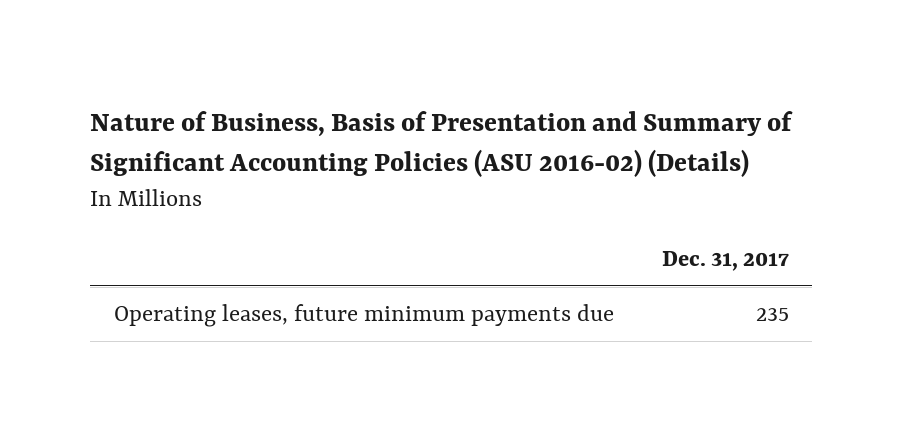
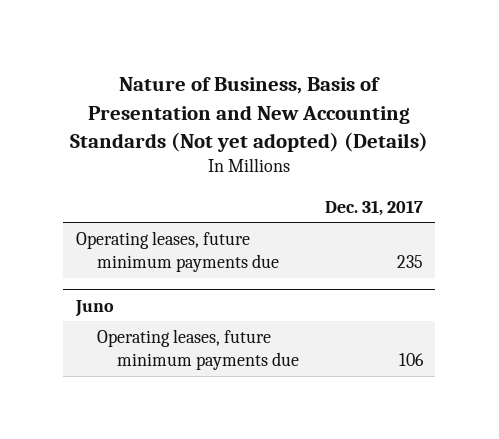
[90,110,794,177] Nature of Business, Basis of Presentation and Summary of Significant Accounting Policies (ASU 2016-02) (Details) -> [70,77,429,152] Nature of Business, Basis of Presentation and New Accounting Standards (Not yet adopted) (Details)
none -> [74,299,114,317] Juno
none -> [96,329,300,371] Operating leases, future minimum payments due

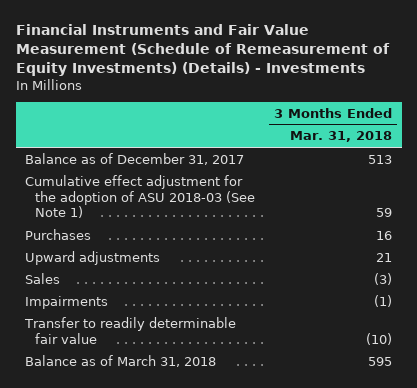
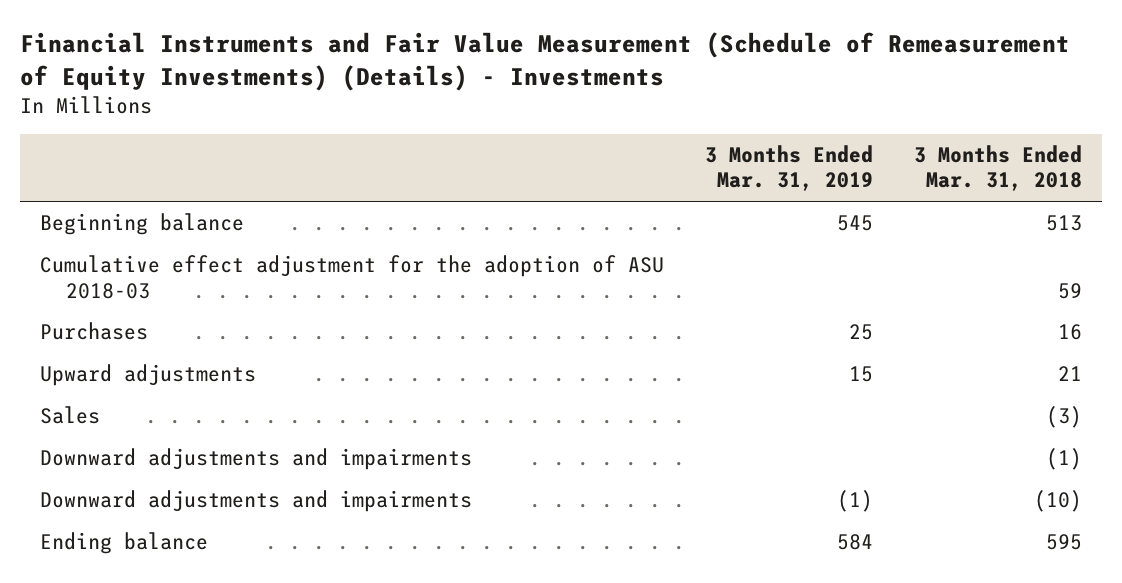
none -> [705,144,874,192] 3 Months Ended Mar. 31, 2019
[25,152,245,165] Balance as of December 31, 2017 -> [40,213,245,236] Beginning balance
[25,174,255,219] Cumulative effect adjustment for the adoption of ASU 2018-03 (See Note 1) -> [40,255,665,299] Cumulative effect adjustment for the adoption of ASU 2018-03
[25,295,109,309] Impairments -> none
none -> [40,448,473,471] Downward adjustments and impairments
[24,316,237,344] Transfer to readily determinable fair value -> [40,490,473,513] Downward adjustments and impairments
[25,354,217,367] Balance as of March 31, 2018 -> [40,532,209,555] Ending balance

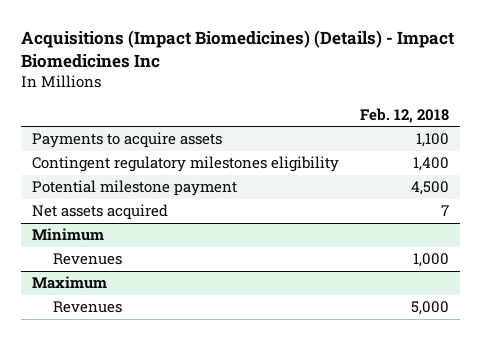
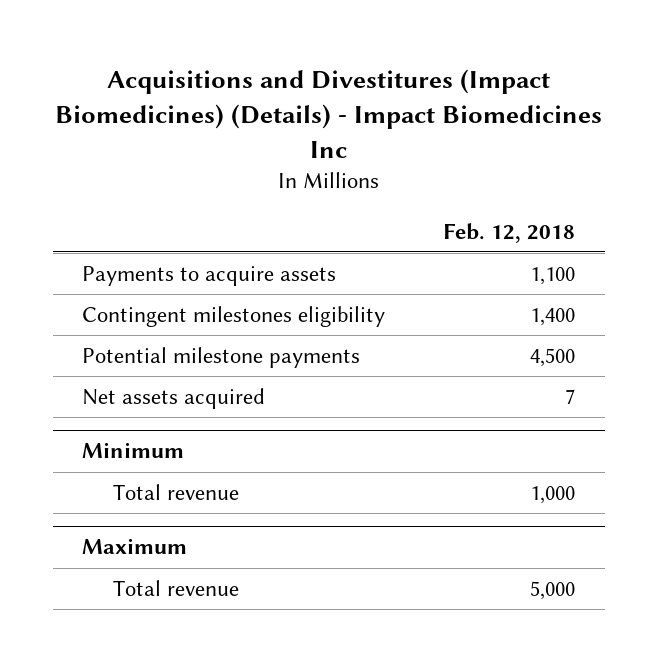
[20,29,454,69] Acquisitions (Impact Biomedicines) (Details) - Impact Biomedicines Inc -> [54,68,602,158] Acquisitions and Divestitures (Impact Biomedicines) (Details) - Impact Biomedicines Inc
[31,156,339,173] Contingent regulatory milestones eligibility -> [81,305,385,327] Contingent milestones eligibility
[31,180,237,197] Potential milestone payment -> [81,346,360,368] Potential milestone payments
[53,253,123,266] Revenues -> [113,483,240,500] Total revenue
[53,301,123,314] Revenues -> [113,579,240,596] Total revenue

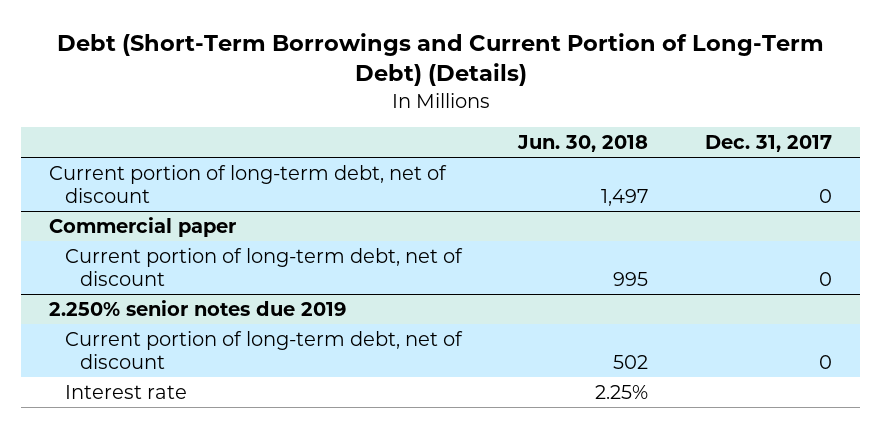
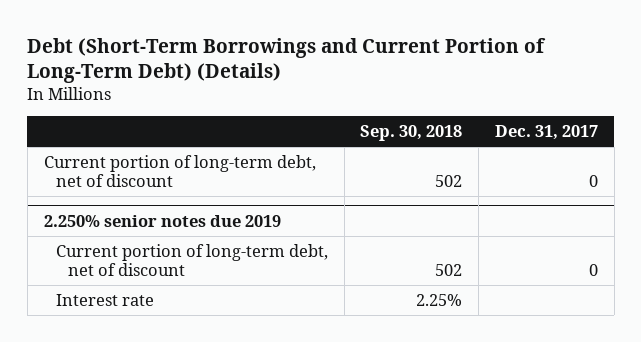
[517,134,649,152] Jun. 30, 2018 -> none
none -> [360,125,463,142] Sep. 30, 2018
[49,216,237,237] Commercial paper -> none
[64,247,463,287] Current portion of long-term debt, net of discount -> none

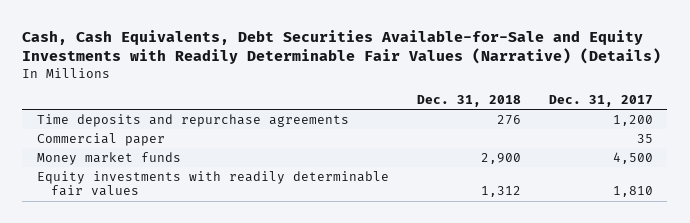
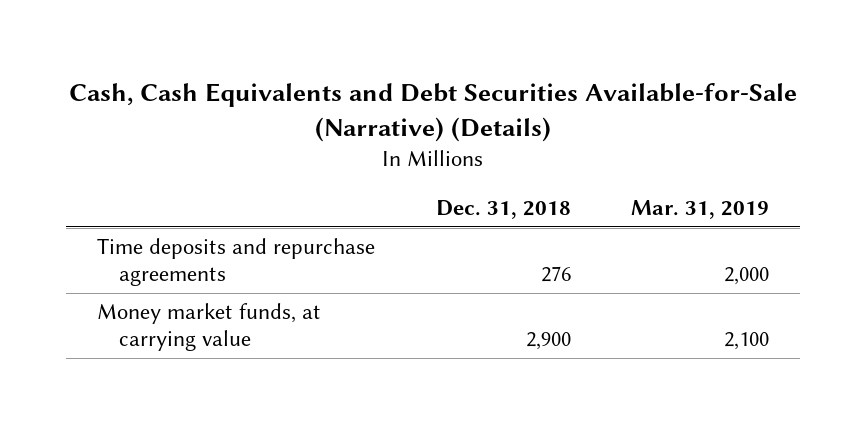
[22,29,662,65] Cash, Cash Equivalents, Debt Securities Available-for-Sale and Equity Investments with Readily Determinable Fair Values (Narrative) (Details) -> [69,83,798,143] Cash, Cash Equivalents and Debt Securities Available-for-Sale (Narrative) (Details)
[549,95,654,108] Dec. 31, 2017 -> none
none -> [631,200,770,220] Mar. 31, 2019
[36,132,165,146] Commercial paper -> none
[36,170,389,197] Equity investments with readily determinable fair values -> none
[36,151,181,165] Money market funds -> [96,303,321,352] Money market funds, at carrying value

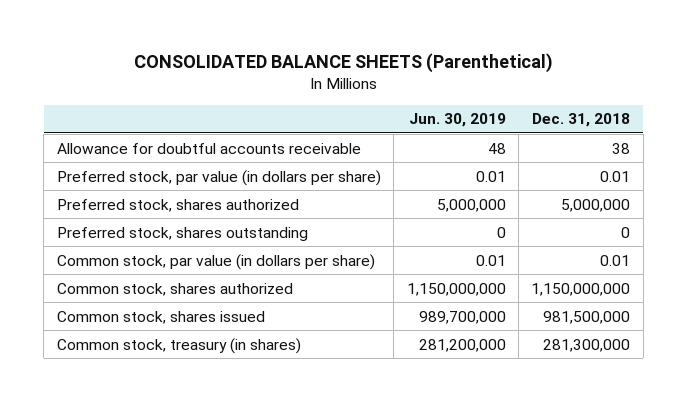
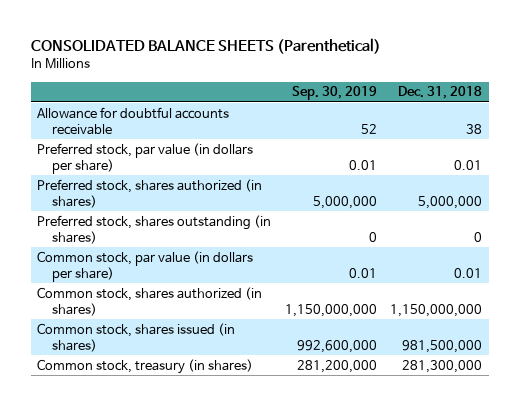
[408,113,506,128] Jun. 30, 2019 -> none
none -> [291,86,377,101] Sep. 30, 2019
[56,198,299,212] Preferred stock, shares authorized -> [37,178,263,209] Preferred stock, shares authorized (in shares)
[56,226,308,241] Preferred stock, shares outstanding -> [37,214,272,245] Preferred stock, shares outstanding (in shares)
[56,282,293,296] Common stock, shares authorized -> [37,286,263,317] Common stock, shares authorized (in shares)
[56,310,265,324] Common stock, shares issued -> [37,322,236,353] Common stock, shares issued (in shares)

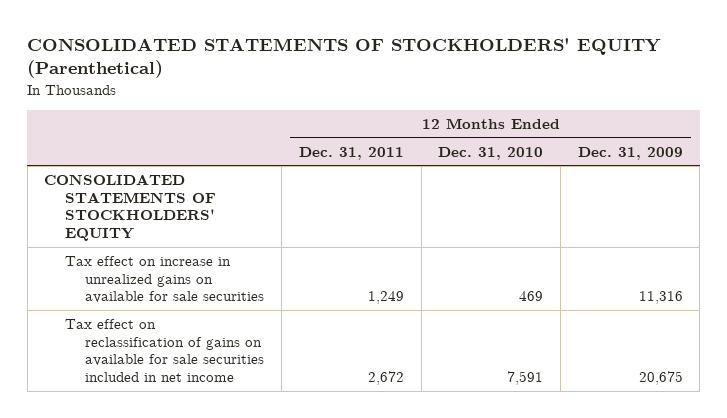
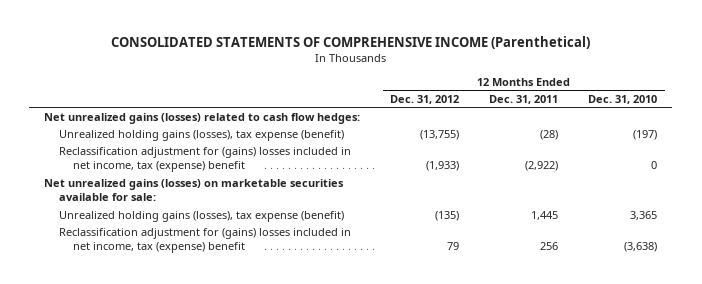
[27,37,662,79] CONSOLIDATED STATEMENTS OF STOCKHOLDERS' EQUITY (Parenthetical) -> [110,35,590,49] CONSOLIDATED STATEMENTS OF COMPREHENSIVE INCOME (Parenthetical)
[577,146,683,160] Dec. 31, 2009 -> none
none -> [390,94,460,104] Dec. 31, 2012
[44,174,216,242] CONSOLIDATED STATEMENTS OF STOCKHOLDERS' EQUITY -> none
none -> [44,112,361,124] Net unrealized gains (losses) related to cash flow hedges:
none -> [58,129,344,141] Unrealized holding gains (losses), tax expense (benefit)
none -> [58,146,351,173] Reclassification adjustment for (gains) losses included in net income, tax (expense) benefit
none -> [44,178,345,202] Net unrealized gains (losses) on marketable securities available for sale:
[64,256,265,304] Tax effect on increase in unrealized gains on available for sale securities -> [58,210,344,222] Unrealized holding gains (losses), tax expense (benefit)
[367,291,404,305] 1,249 -> [531,210,559,220] 1,445
[519,291,544,302] 469 -> [630,210,658,220] 3,365
[64,319,265,383] Tax effect on reclassification of gains on available for sale securities included in net income -> [58,227,351,254] Reclassification adjustment for (gains) losses included in net income, tax (expense) benefit
[367,371,404,386] 2,672 -> [540,242,559,251] 256
[507,371,544,386] 7,591 -> [624,242,658,253] (3,638)

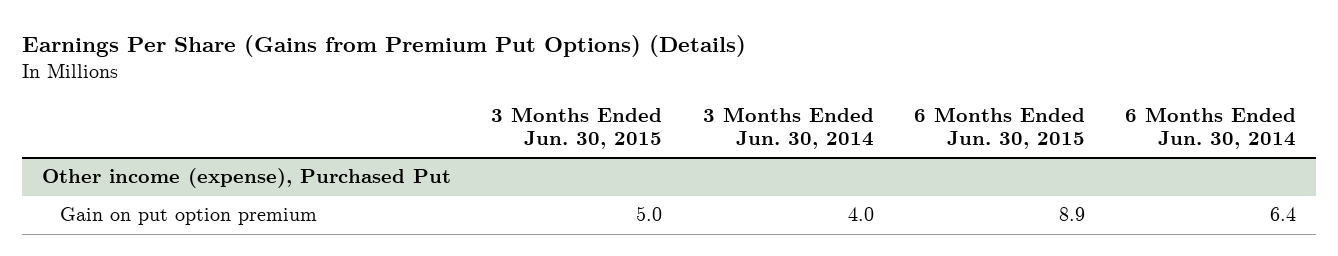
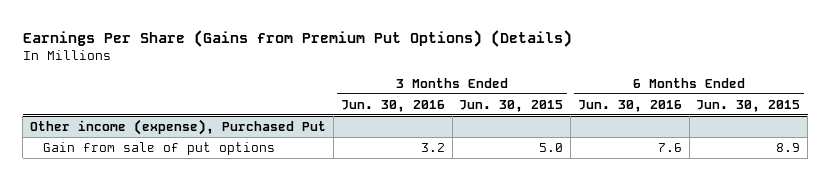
[702,107,874,150] 3 Months Ended Jun. 30, 2014 -> none
[1125,107,1297,150] 6 Months Ended Jun. 30, 2014 -> none
none -> [340,99,445,112] Jun. 30, 2016
none -> [577,99,682,112] Jun. 30, 2016
[59,207,317,226] Gain on put option premium -> [43,142,276,156] Gain from sale of put options

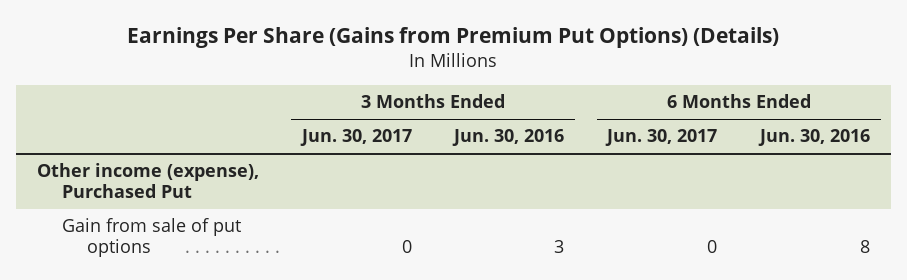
[459,99,564,112] Jun. 30, 2015 -> none
[696,99,801,112] Jun. 30, 2015 -> none
none -> [299,129,412,147] Jun. 30, 2017
none -> [605,129,718,147] Jun. 30, 2017
[420,143,445,153] 3.2 -> [554,240,565,254] 3
[657,143,682,153] 7.6 -> [859,240,870,254] 8

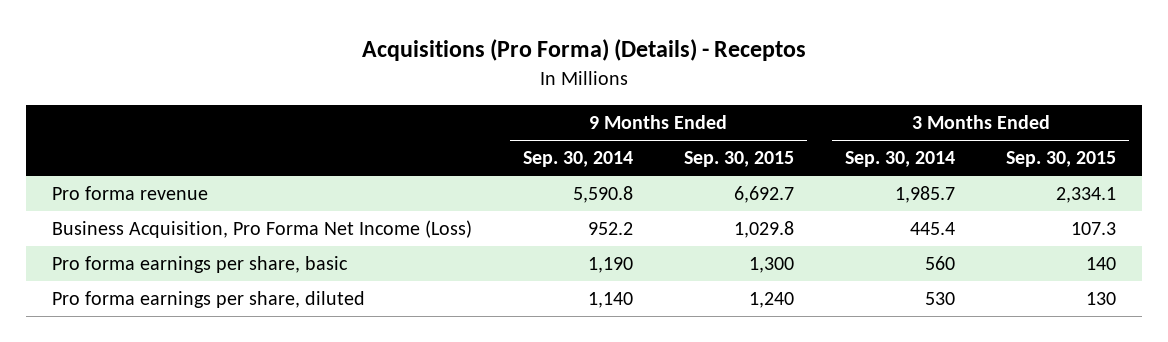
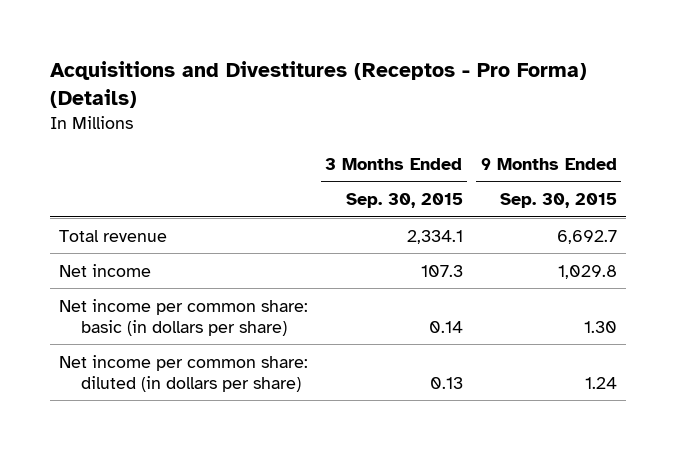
[361,39,806,62] Acquisitions (Pro Forma) (Details) - Receptos -> [49,61,587,108] Acquisitions and Divestitures (Receptos - Pro Forma) (Details)
[522,151,633,168] Sep. 30, 2014 -> none
[845,151,956,168] Sep. 30, 2014 -> none
[51,186,208,201] Pro forma revenue -> [58,229,167,242] Total revenue
[51,220,472,239] Business Acquisition, Pro Forma Net Income (Loss) -> [58,263,151,277] Net income
[51,256,348,274] Pro forma earnings per share, basic -> [58,298,308,337] Net income per common share: basic (in dollars per share)
[748,257,794,274] 1,300 -> [583,321,617,334] 1.30
[1086,257,1117,271] 140 -> [428,321,463,334] 0.14
[51,291,365,309] Pro forma earnings per share, diluted -> [58,354,308,393] Net income per common share: diluted (in dollars per share)
[748,292,794,309] 1,240 -> [584,377,617,390] 1.24
[1086,292,1117,306] 130 -> [429,377,463,390] 0.13

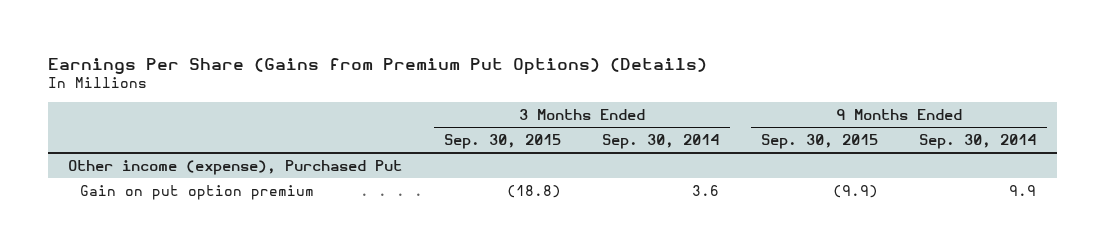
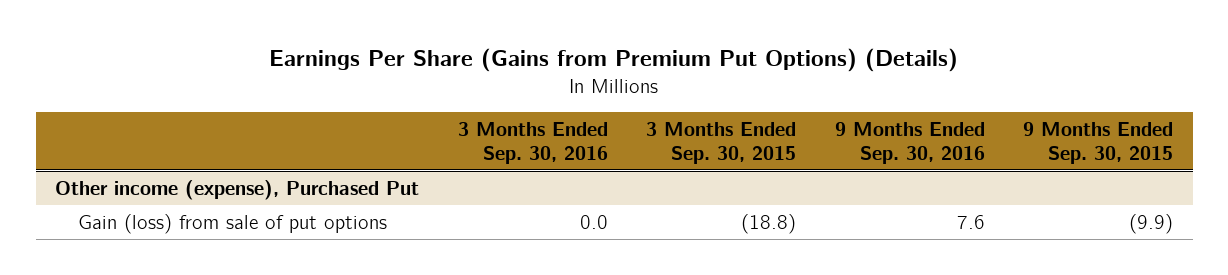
[602,134,720,150] Sep. 30, 2014 -> none
[919,134,1037,150] Sep. 30, 2014 -> none
none -> [457,121,608,164] 3 Months Ended Sep. 30, 2016
none -> [834,121,985,164] 9 Months Ended Sep. 30, 2016
[79,184,314,200] Gain on put option premium -> [77,213,387,234] Gain (loss) from sale of put options

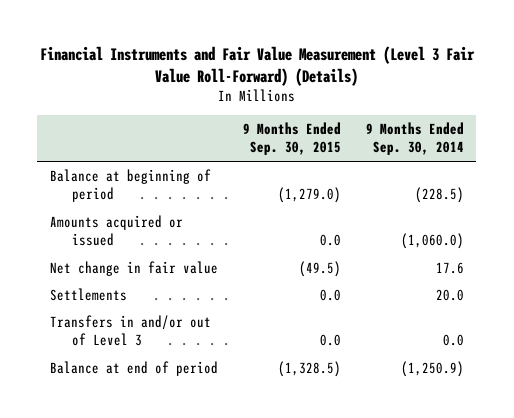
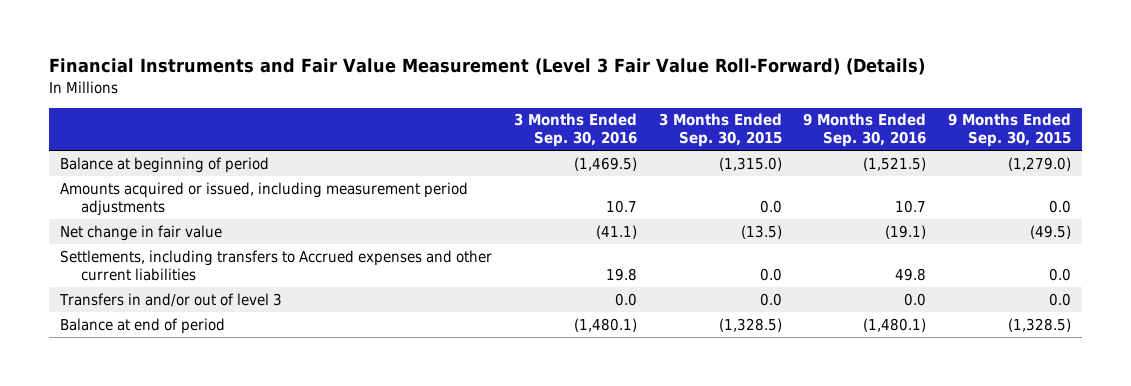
[365,122,464,156] 9 Months Ended Sep. 30, 2014 -> none
none -> [513,113,637,148] 3 Months Ended Sep. 30, 2016
none -> [658,113,782,148] 3 Months Ended Sep. 30, 2015
none -> [803,113,927,148] 9 Months Ended Sep. 30, 2016
[49,214,183,247] Amounts acquired or issued -> [59,181,468,216] Amounts acquired or issued, including measurement period adjustments
[49,287,127,301] Settlements -> [59,249,492,281] Settlements, including transfers to Accrued expenses and other current liabilities
[49,314,211,347] Transfers in and/or out of Level 3 -> [58,292,282,307] Transfers in and/or out of level 3

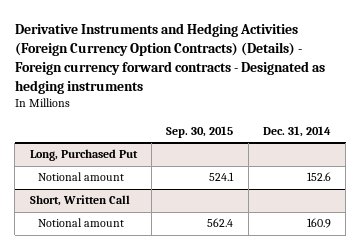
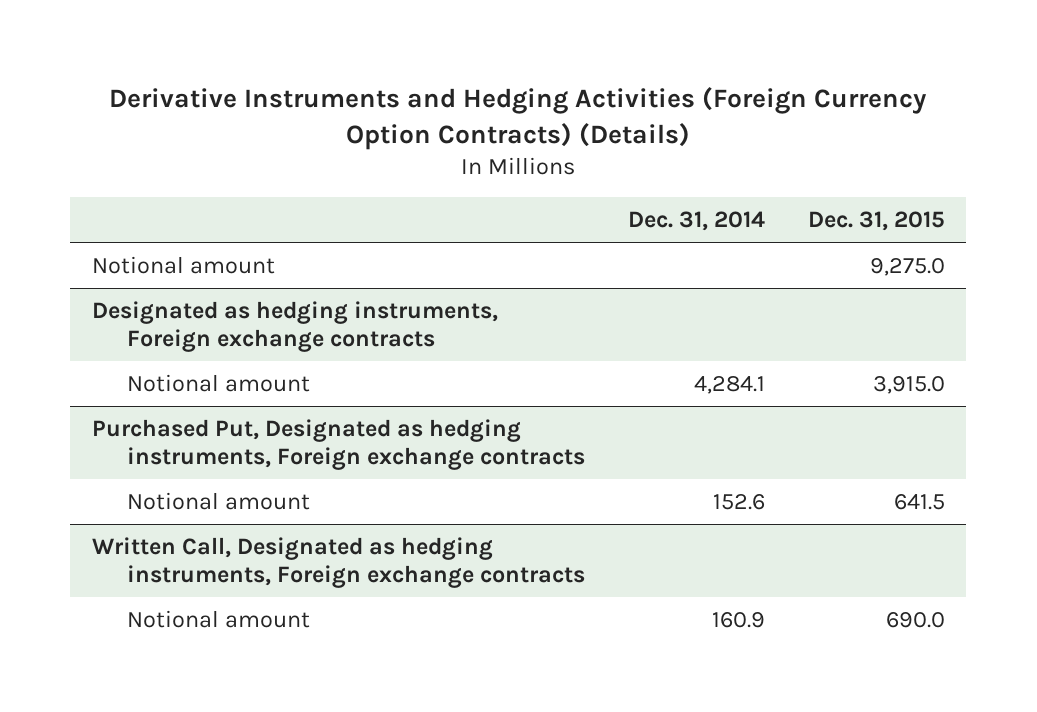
[14,22,325,94] Derivative Instruments and Hedging Activities (Foreign Currency Option Contracts) (Details) - Foreign currency forward contracts - Designated as hedging instruments -> [109,86,928,150] Derivative Instruments and Hedging Activities (Foreign Currency Option Contracts) (Details)
[166,126,234,139] Sep. 30, 2015 -> none
none -> [807,211,945,232] Dec. 31, 2015
[29,149,138,162] Long, Purchased Put -> none
none -> [91,255,275,274] Notional amount
none -> [91,300,498,352] Designated as hedging instruments, Foreign exchange contracts
none -> [127,373,311,392] Notional amount
none -> [91,418,586,470] Purchased Put, Designated as hedging instruments, Foreign exchange contracts
[29,195,130,207] Short, Written Call -> none
none -> [91,536,586,588] Written Call, Designated as hedging instruments, Foreign exchange contracts

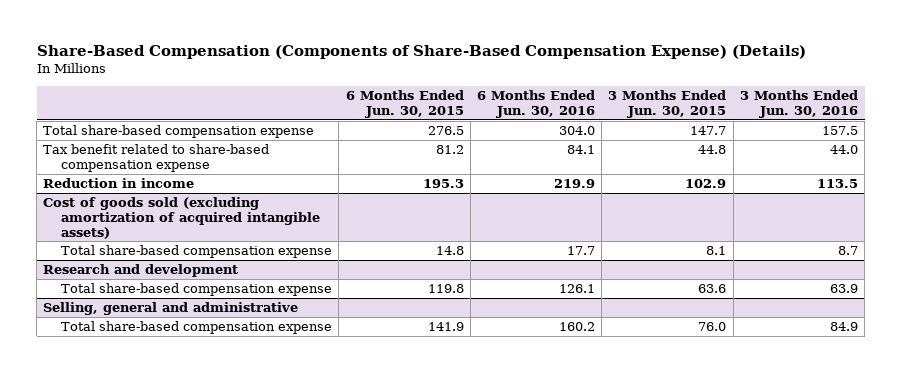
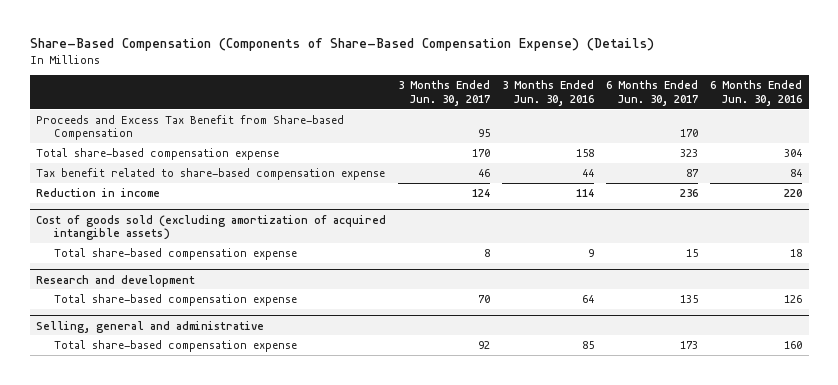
[345,90,464,118] 6 Months Ended Jun. 30, 2015 -> none
[608,90,727,118] 3 Months Ended Jun. 30, 2015 -> none
none -> [397,80,490,106] 3 Months Ended Jun. 30, 2017
none -> [606,80,699,106] 6 Months Ended Jun. 30, 2017
none -> [35,114,344,141] Proceeds and Excess Tax Benefit from Share-based Compensation
[558,126,595,136] 304.0 -> [784,148,803,157] 304
[821,126,858,136] 157.5 -> [576,148,595,157] 158
[566,145,595,155] 84.1 -> [790,168,803,177] 84
[829,145,858,155] 44.0 -> [582,168,595,177] 44
[553,179,595,189] 219.9 -> [784,188,803,197] 220
[816,179,858,189] 113.5 -> [576,188,595,197] 114
[566,246,595,256] 17.7 -> [790,248,803,257] 18
[837,246,858,256] 8.7 -> [588,248,595,257] 9
[558,284,595,294] 126.1 -> [784,294,803,303] 126
[829,284,858,294] 63.9 -> [582,294,595,303] 64
[558,322,595,332] 160.2 -> [784,340,803,349] 160
[829,322,858,332] 84.9 -> [582,340,595,349] 85

